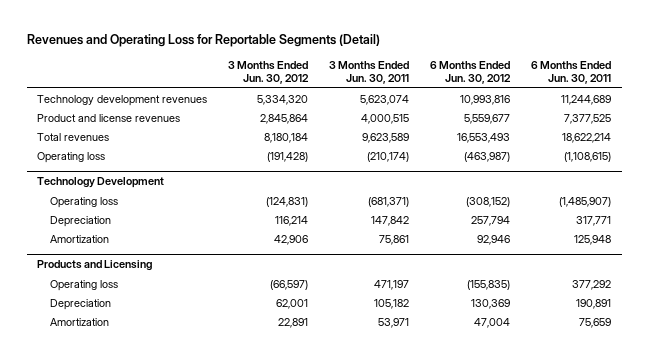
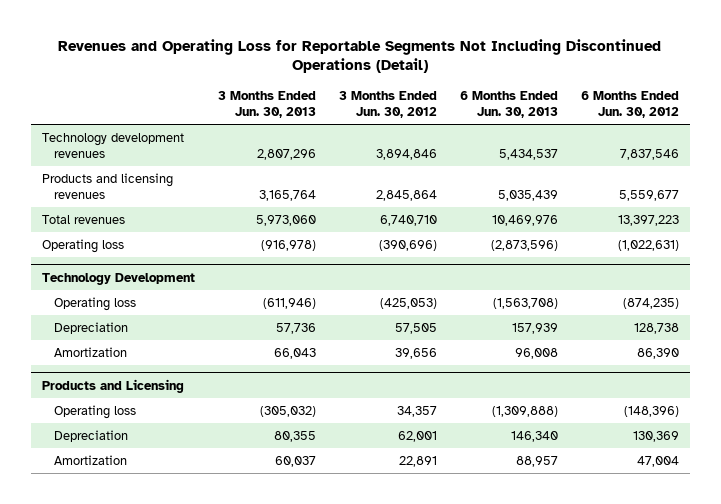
[26,33,380,47] Revenues and Operating Loss for Reportable Segments (Detail) -> [58,38,662,74] Revenues and Operating Loss for Reportable Segments Not Including Discontinued Operations (Detail)
[329,60,410,84] 3 Months Ended Jun. 30, 2011 -> none
[531,60,612,84] 6 Months Ended Jun. 30, 2011 -> none
none -> [218,91,317,118] 3 Months Ended Jun. 30, 2013
none -> [459,91,558,118] 6 Months Ended Jun. 30, 2013
[257,94,309,105] 5,334,320 -> [375,148,437,160] 3,894,846
[460,94,511,105] 10,993,816 -> [619,148,679,160] 7,837,546
[37,113,181,122] Product and license revenues -> [42,172,174,199] Products and licensing revenues
[264,132,309,143] 8,180,184 -> [379,214,437,226] 6,740,710
[457,132,511,143] 16,553,493 -> [617,214,679,226] 13,397,223
[267,151,309,162] (191,428) -> [378,239,437,251] (390,696)
[464,151,511,162] (463,987) -> [617,239,679,251] (1,022,631)
[266,196,309,207] (124,831) -> [379,297,437,309] (425,053)
[466,196,511,207] (308,152) -> [622,297,679,309] (874,235)
[275,215,309,226] 116,214 -> [394,322,437,334] 57,505
[471,215,511,226] 257,794 -> [633,322,679,334] 128,738
[274,234,309,245] 42,906 -> [394,347,437,359] 39,656
[477,234,511,245] 92,946 -> [636,347,679,359] 86,390
[270,279,309,290] (66,597) -> [396,405,437,417] 34,357
[467,279,511,290] (155,835) -> [623,405,679,417] (148,396)

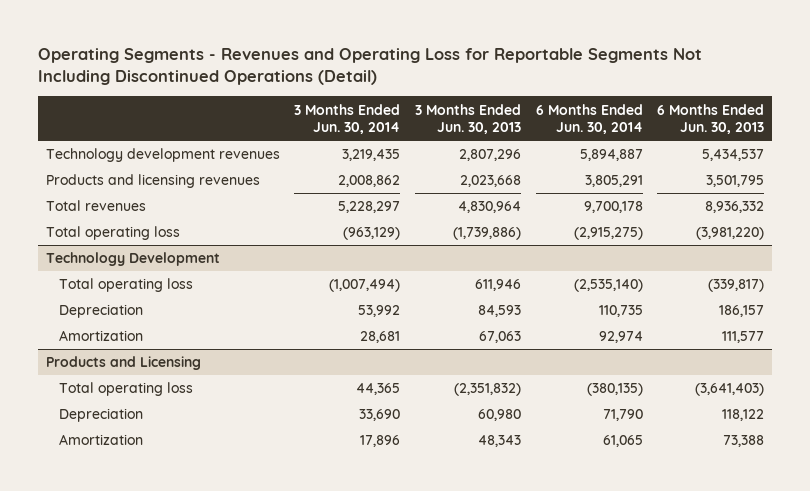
[58,38,662,74] Revenues and Operating Loss for Reportable Segments Not Including Discontinued Operations (Detail) -> [38,48,703,86] Operating Segments - Revenues and Operating Loss for Reportable Segments Not Including Discontinued Operations (Detail)
[338,91,437,118] 3 Months Ended Jun. 30, 2012 -> none
[580,91,679,118] 6 Months Ended Jun. 30, 2012 -> none
none -> [294,103,401,135] 3 Months Ended Jun. 30, 2014
none -> [535,103,643,135] 6 Months Ended Jun. 30, 2014
[259,189,317,201] 3,165,764 -> [459,175,521,188] 2,023,668
[497,189,558,201] 5,035,439 -> [706,175,765,188] 3,501,795
[256,214,317,226] 5,973,060 -> [457,201,521,214] 4,830,964
[491,214,558,226] 10,469,976 -> [705,201,765,214] 8,936,332
[42,238,125,253] Operating loss -> [45,226,180,241] Total operating loss
[261,239,317,251] (916,978) -> [452,227,521,241] (1,739,886)
[490,239,558,251] (2,873,596) -> [696,227,765,241] (3,981,220)
[53,296,136,311] Operating loss -> [58,278,193,293] Total operating loss
[263,297,317,309] (611,946) -> [474,279,521,292] 611,946
[492,297,558,309] (1,563,708) -> [708,279,765,293] (339,817)
[276,322,317,334] 57,736 -> [477,305,521,318] 84,593
[511,322,558,334] 157,939 -> [719,305,765,318] 186,157
[274,347,317,359] 66,043 -> [478,331,521,344] 67,063
[514,347,558,359] 96,008 -> [722,331,765,344] 111,577
[53,404,136,419] Operating loss -> [58,382,193,397] Total operating loss
[260,405,317,417] (305,032) -> [453,383,521,397] (2,351,832)
[491,405,558,417] (1,309,888) -> [695,383,765,397] (3,641,403)
[274,430,317,442] 80,355 -> [477,409,521,422] 60,980
[510,430,558,442] 146,340 -> [722,409,765,422] 118,122
[275,455,317,467] 60,037 -> [477,435,521,448] 48,343
[515,455,558,467] 88,957 -> [723,435,765,448] 73,388

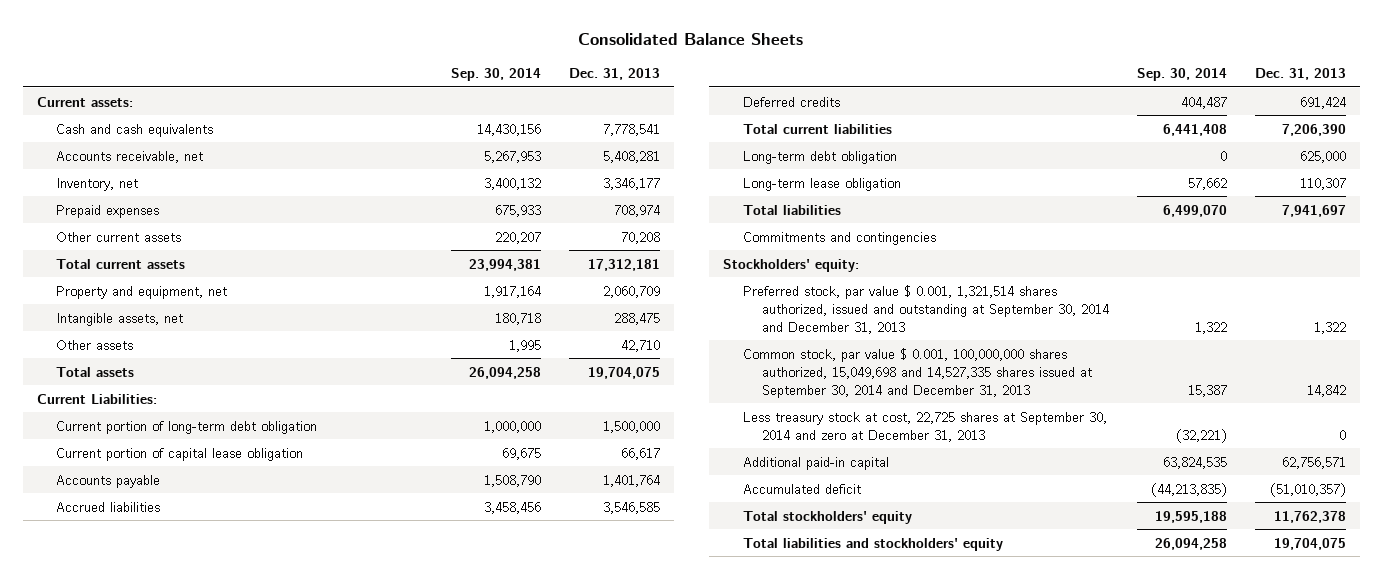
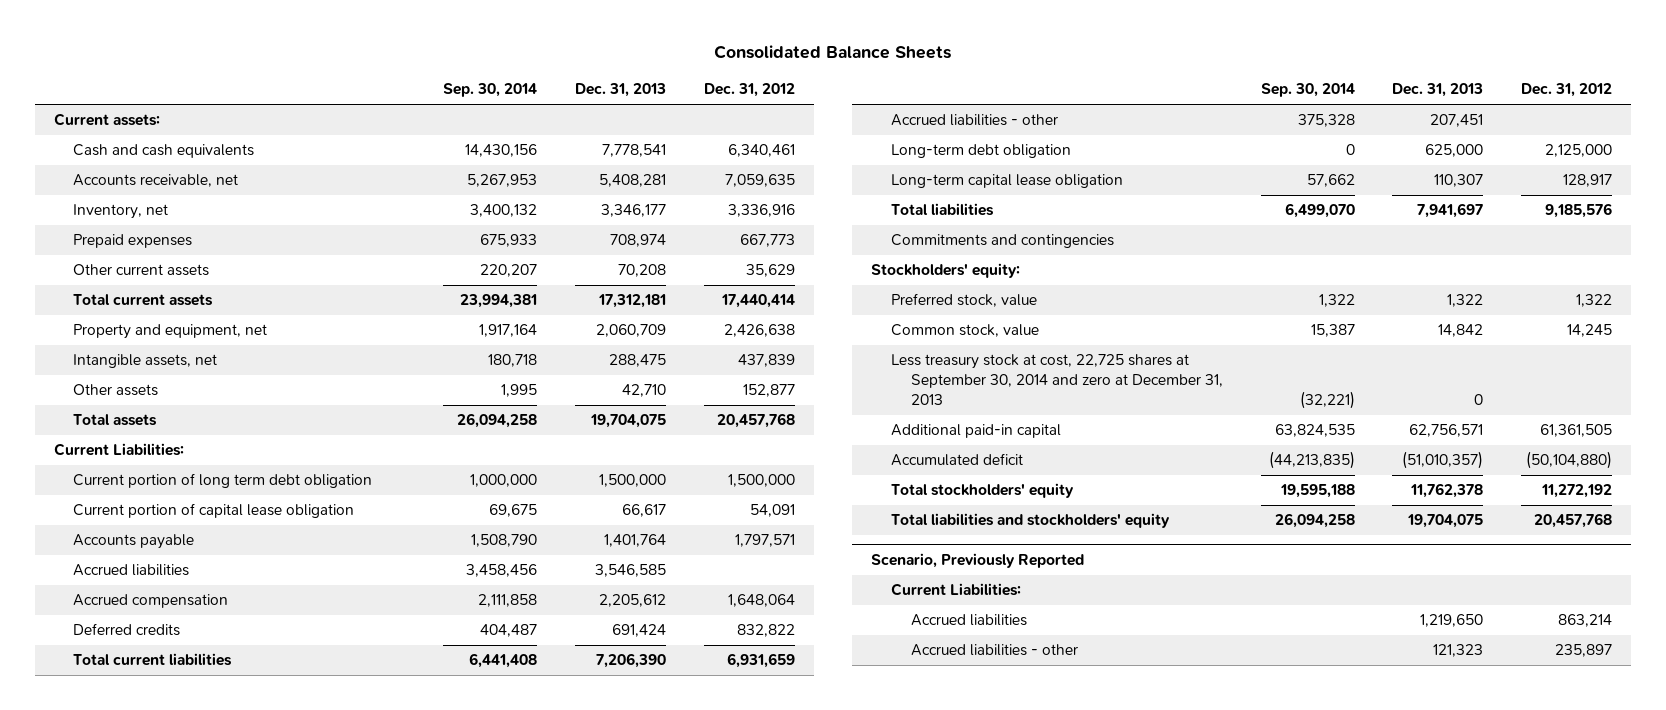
none -> [703,83,795,98] Dec. 31, 2012
[56,420,318,434] Current portion of long-term debt obligation -> [73,473,373,489] Current portion of long term debt obligation
none -> [73,594,229,609] Accrued compensation
none -> [890,114,1058,127] Accrued liabilities - other
[742,177,901,191] Long-term lease obligation -> [890,174,1123,189] Long-term capital lease obligation
[742,284,1109,334] Preferred stock, par value $ 0.001, 1,321,514 shares authorized, issued and outstanding at September 30, 2014 and December 31, 2013 -> [890,293,1037,308] Preferred stock, value
[742,347,1092,398] Common stock, par value $ 0.001, 100,000,000 shares authorized, 15,049,698 and 14,527,335 shares issued at September 30, 2014 and December 31, 2013 -> [890,324,1039,338] Common stock, value
none -> [870,553,1084,569] Scenario, Previously Reported
none -> [890,583,1021,597] Current Liabilities:
none -> [910,614,1027,627] Accrued liabilities
none -> [910,644,1078,657] Accrued liabilities - other

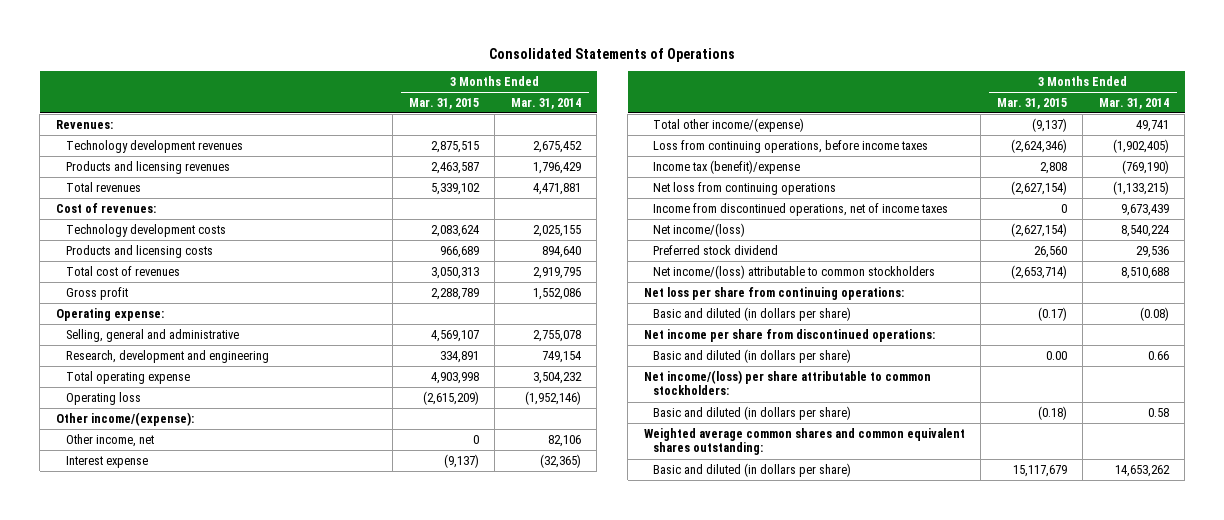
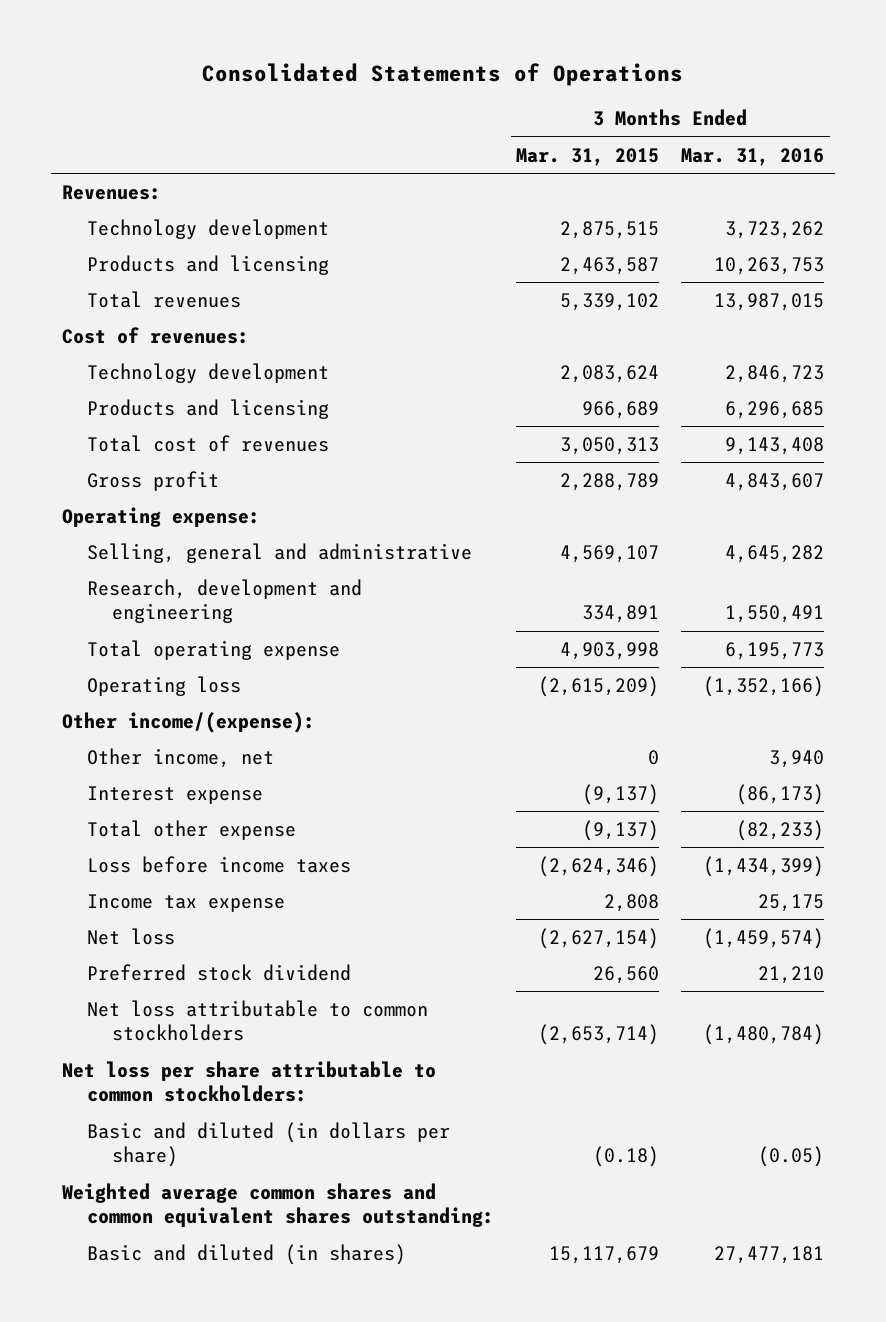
[510,97,581,109] Mar. 31, 2014 -> none
none -> [681,147,825,166] Mar. 31, 2016
[65,139,243,153] Technology development revenues -> [87,219,330,240] Technology development
[65,160,230,174] Products and licensing revenues -> [87,255,330,276] Products and licensing
[65,223,226,237] Technology development costs -> [87,363,330,384] Technology development
[65,244,213,258] Products and licensing costs -> [87,399,330,420] Products and licensing
[653,181,837,195] Net loss from continuing operations -> none
[653,202,949,216] Income from discontinued operations, net of income taxes -> none
[653,117,805,132] Total other income/(expense) -> [87,820,297,841] Total other expense
[653,139,929,153] Loss from continuing operations, before income taxes -> [87,856,352,874] Loss before income taxes
[653,159,801,174] Income tax (benefit)/expense -> [87,894,286,913] Income tax expense
[653,222,746,237] Net income/(loss) -> [87,928,176,946] Net loss
[643,286,904,300] Net loss per share from continuing operations: -> none
[653,306,852,321] Basic and diluted (in dollars per share) -> none
[643,328,935,342] Net income per share from discontinued operations: -> none
[653,348,852,363] Basic and diluted (in dollars per share) -> none
[653,264,936,279] Net income/(loss) attributable to common stockholders -> [87,1000,429,1042] Net loss attributable to common stockholders
[643,369,931,396] Net income/(loss) per share attributable to common stockholders: -> [61,1061,436,1103] Net loss per share attributable to common stockholders:
[653,462,852,477] Basic and diluted (in dollars per share) -> [87,1244,407,1266] Basic and diluted (in shares)

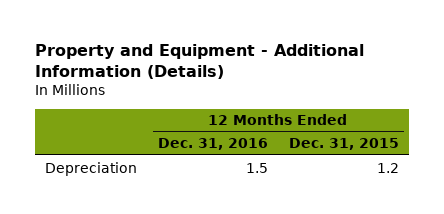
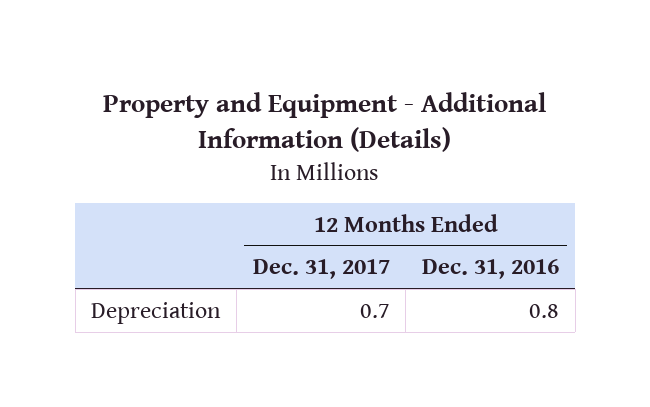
[288,138,399,151] Dec. 31, 2015 -> none
none -> [252,259,390,280] Dec. 31, 2017
[245,162,268,173] 1.5 -> [528,303,559,318] 0.8

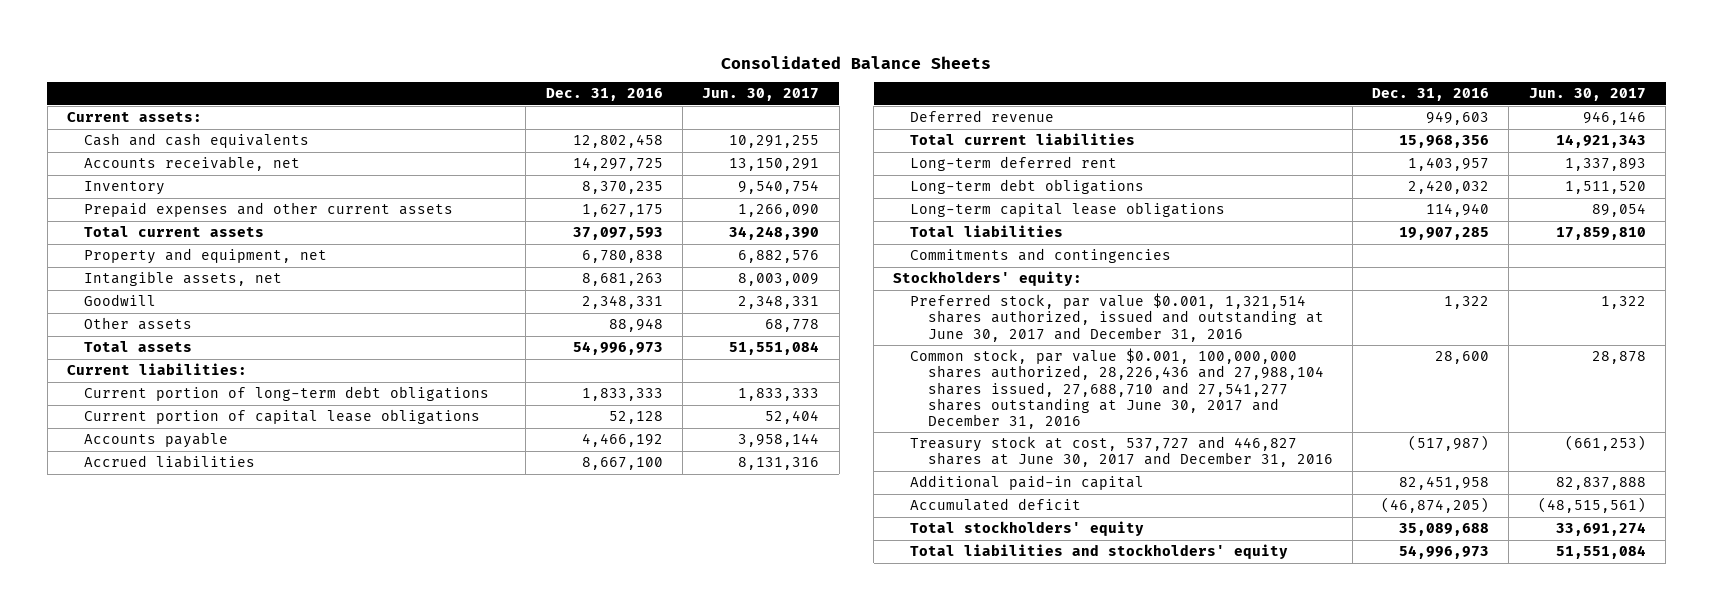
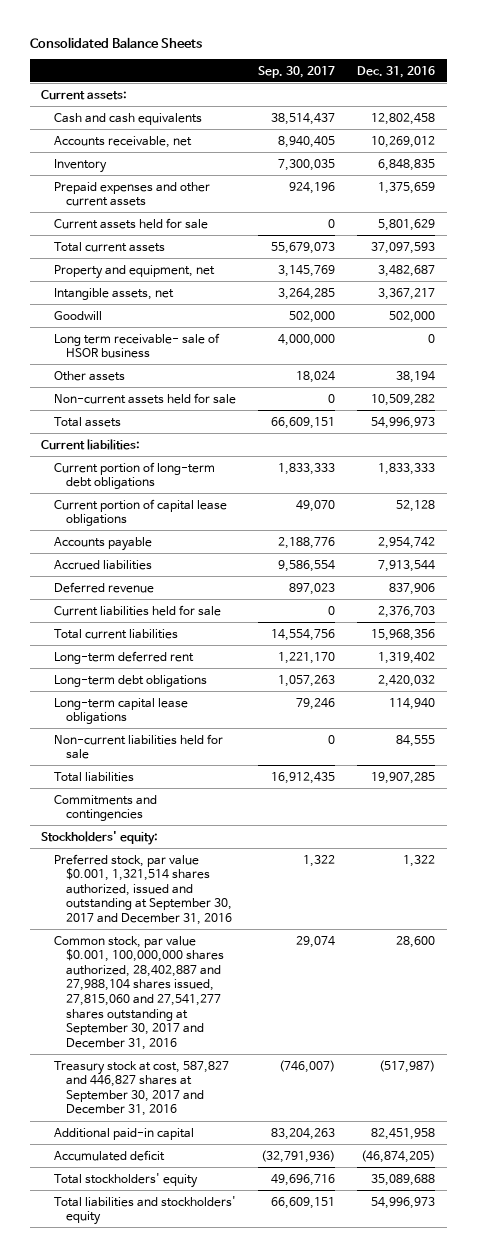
[702,88,820,102] Jun. 30, 2017 -> none
none -> [258,65,336,78] Sep. 30, 2017
[572,157,663,172] 14,297,725 -> [371,135,436,148] 10,269,012
[581,181,663,195] 8,370,235 -> [378,158,436,171] 6,848,835
[581,204,663,218] 1,627,175 -> [378,181,436,194] 1,375,659
none -> [53,217,208,229] Current assets held for sale
[581,250,663,264] 6,780,838 -> [378,264,436,277] 3,482,687
[581,273,663,287] 8,681,263 -> [378,287,436,300] 3,367,217
[581,295,663,310] 2,348,331 -> [389,310,436,323] 502,000
none -> [53,332,220,359] Long term receivable- sale of HSOR business
[608,318,663,333] 88,948 -> [396,370,436,383] 38,194
none -> [53,392,236,404] Non-current assets held for sale
[581,433,663,448] 4,466,192 -> [378,536,436,549] 2,954,742
[581,457,663,471] 8,667,100 -> [378,559,436,572] 7,913,544
[1426,111,1490,126] 949,603 -> [389,582,436,595] 837,906
none -> [53,604,221,616] Current liabilities held for sale
[1408,157,1490,172] 1,403,957 -> [378,651,436,664] 1,319,402
none -> [53,733,223,760] Non-current liabilities held for sale
[910,293,1324,342] Preferred stock, par value $0.001, 1,321,514 shares authorized, issued and outstanding at June 30, 2017 and December 31, 2016 -> [53,853,232,925] Preferred stock, par value $0.001, 1,321,514 shares authorized, issued and outstanding at September 30, 2017 and December 31, 2016
[910,348,1324,430] Common stock, par value $0.001, 100,000,000 shares authorized, 28,226,436 and 27,988,104 shares issued, 27,688,710 and 27,541,277 shares outstanding at June 30, 2017 and December 31, 2016 -> [53,935,224,1050] Common stock, par value $0.001, 100,000,000 shares authorized, 28,402,887 and 27,988,104 shares issued, 27,815,060 and 27,541,277 shares outstanding at September 30, 2017 and December 31, 2016
[910,436,1333,468] Treasury stock at cost, 537,727 and 446,827 shares at June 30, 2017 and December 31, 2016 -> [53,1060,229,1117] Treasury stock at cost, 587,827 and 446,827 shares at September 30, 2017 and December 31, 2016

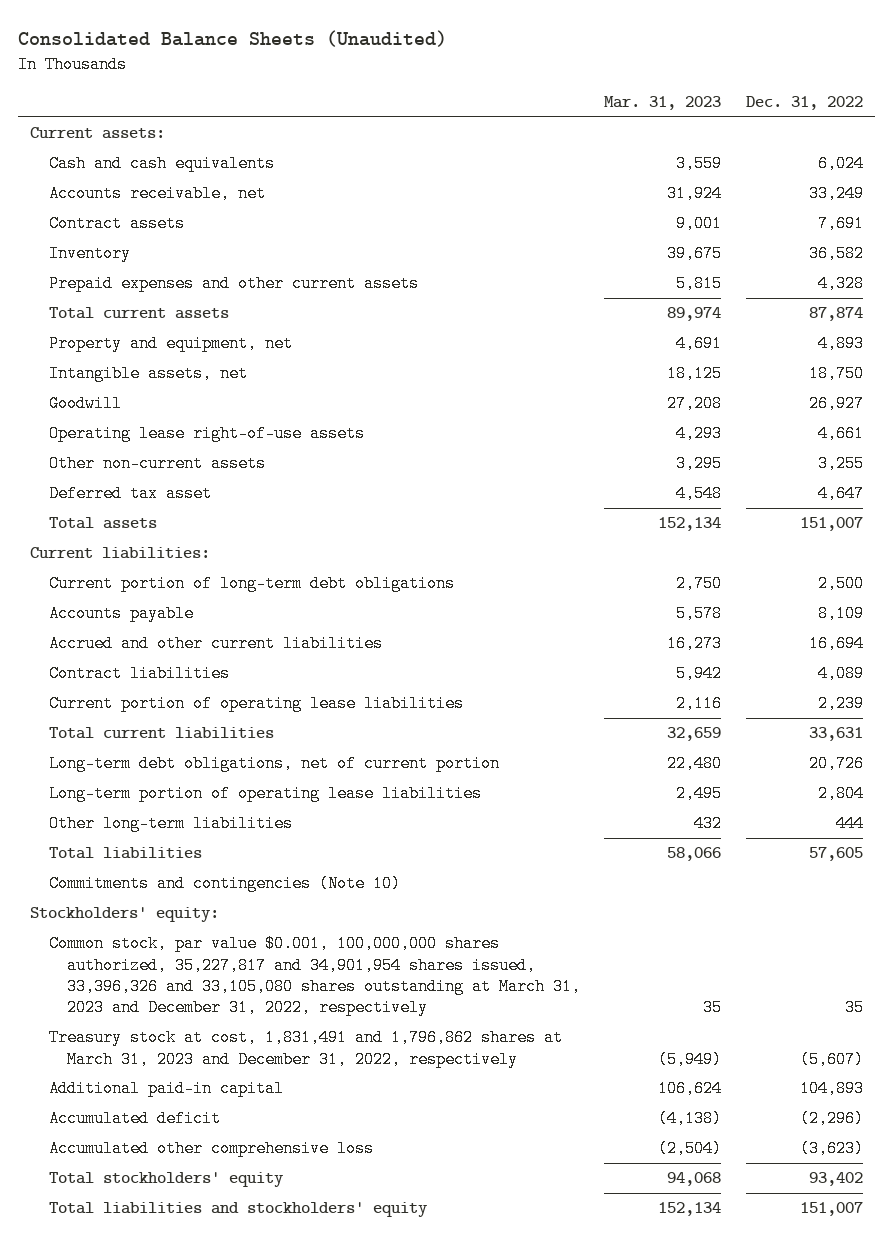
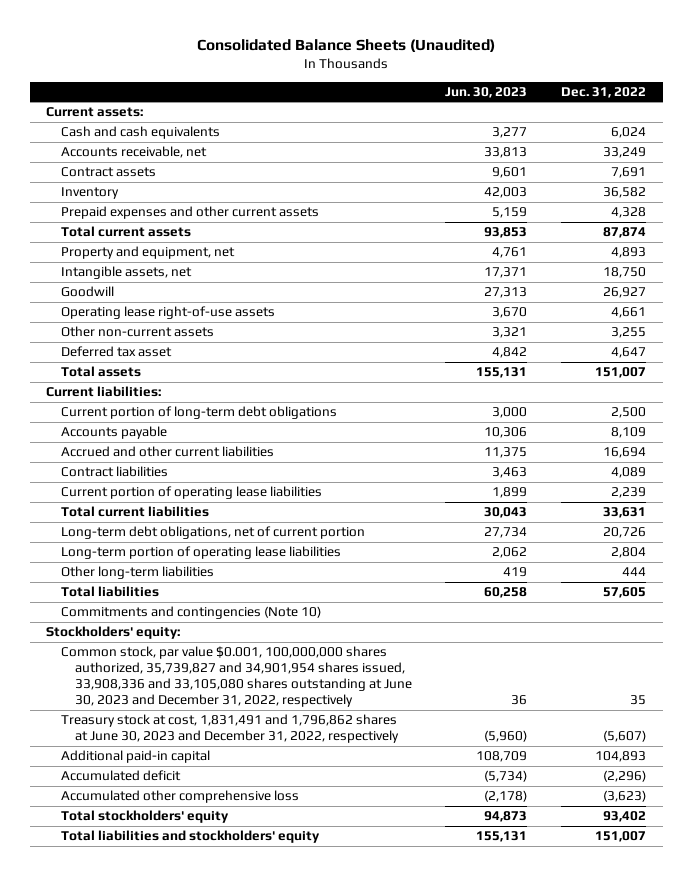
[604,95,722,110] Mar. 31, 2023 -> none
none -> [445,86,528,98] Jun. 30, 2023
[48,935,582,1017] Common stock, par value $0.001, 100,000,000 shares authorized, 35,227,817 and 34,901,954 shares issued, 33,396,326 and 33,105,080 shares outstanding at March 31, 2023 and December 31, 2022, respectively -> [60,646,412,708] Common stock, par value $0.001, 100,000,000 shares authorized, 35,739,827 and 34,901,954 shares issued, 33,908,336 and 33,105,080 shares outstanding at June 30, 2023 and December 31, 2022, respectively
[48,1029,563,1068] Treasury stock at cost, 1,831,491 and 1,796,862 shares at March 31, 2023 and December 31, 2022, respectively -> [60,714,399,744] Treasury stock at cost, 1,831,491 and 1,796,862 shares at June 30, 2023 and December 31, 2022, respectively

